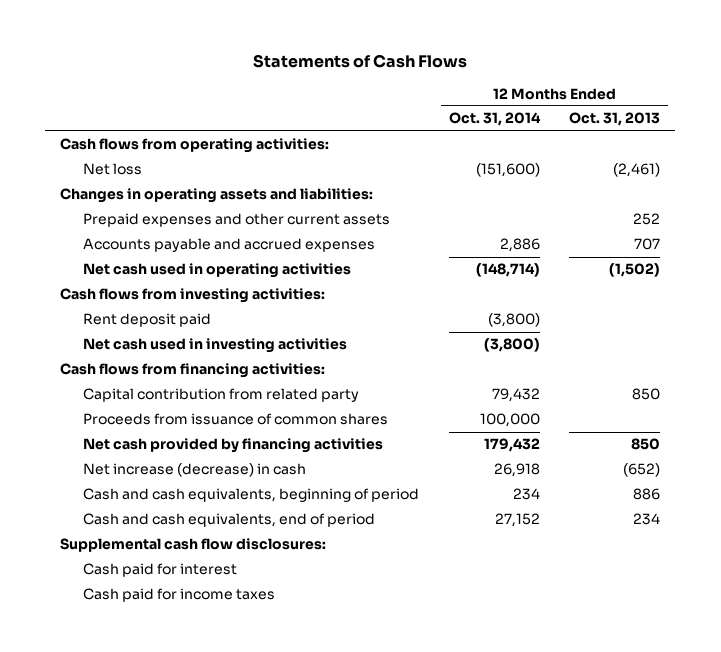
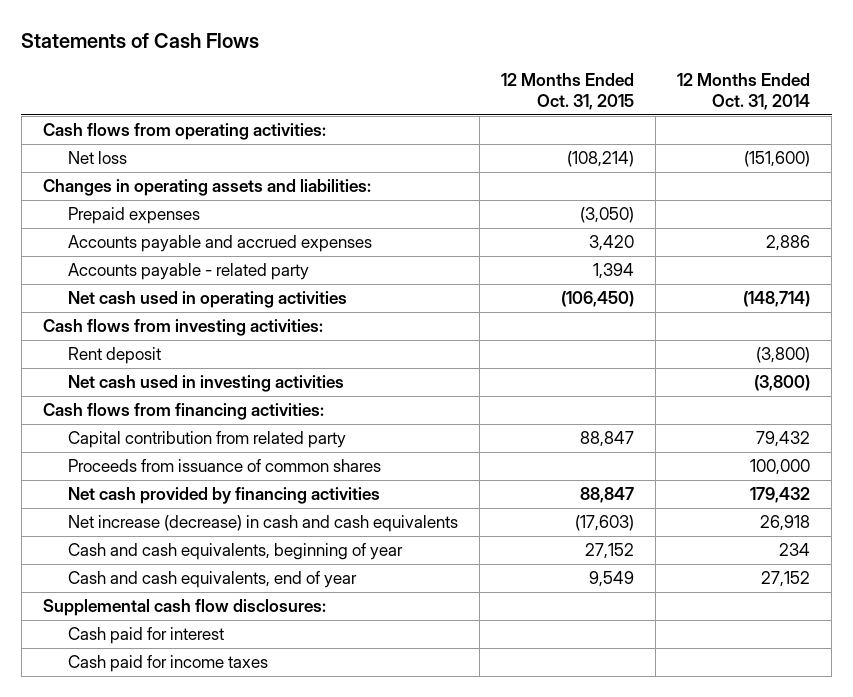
[569,112,661,127] Oct. 31, 2013 -> none
none -> [501,72,635,110] 12 Months Ended Oct. 31, 2015
[82,213,390,228] Prepaid expenses and other current assets -> [68,207,201,225] Prepaid expenses
none -> [68,263,310,281] Accounts payable - related party
[82,313,211,328] Rent deposit paid -> [68,347,162,365] Rent deposit
[82,463,306,478] Net increase (decrease) in cash -> [68,515,459,533] Net increase (decrease) in cash and cash equivalents
[82,488,419,503] Cash and cash equivalents, beginning of period -> [68,543,404,561] Cash and cash equivalents, beginning of year
[82,513,375,528] Cash and cash equivalents, end of period -> [68,571,358,589] Cash and cash equivalents, end of year

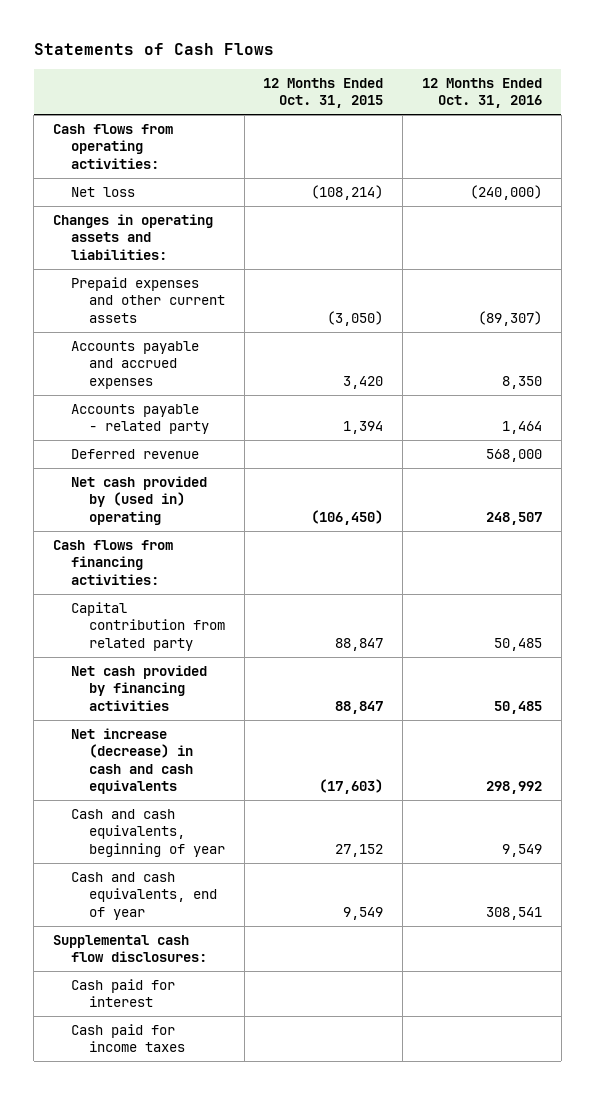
[677,72,811,110] 12 Months Ended Oct. 31, 2014 -> none
none -> [421,77,542,109] 12 Months Ended Oct. 31, 2016
[68,207,201,225] Prepaid expenses -> [70,276,225,323] Prepaid expenses and other current assets
[42,319,323,337] Cash flows from investing activities: -> none
[68,347,162,365] Rent deposit -> none
[68,375,345,393] Net cash used in investing activities -> none
none -> [70,448,199,459] Deferred revenue
[68,291,348,309] Net cash used in operating activities -> [70,475,207,525] Net cash provided by (used in) operating
[68,459,382,473] Proceeds from issuance of common shares -> none

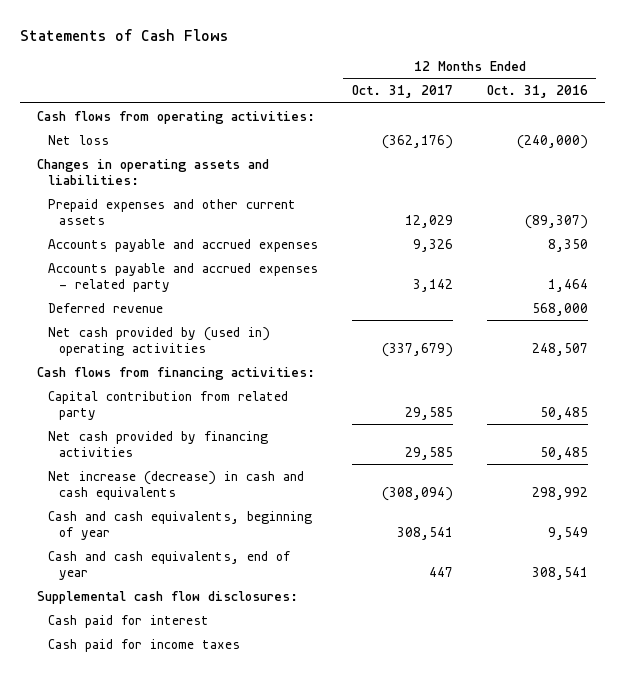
[263,77,384,109] 12 Months Ended Oct. 31, 2015 -> none
none -> [351,85,453,99] Oct. 31, 2017
[70,403,209,435] Accounts payable - related party -> [47,262,318,292] Accounts payable and accrued expenses - related party
[70,475,207,525] Net cash provided by (used in) operating -> [47,326,270,356] Net cash provided by (used in) operating activities

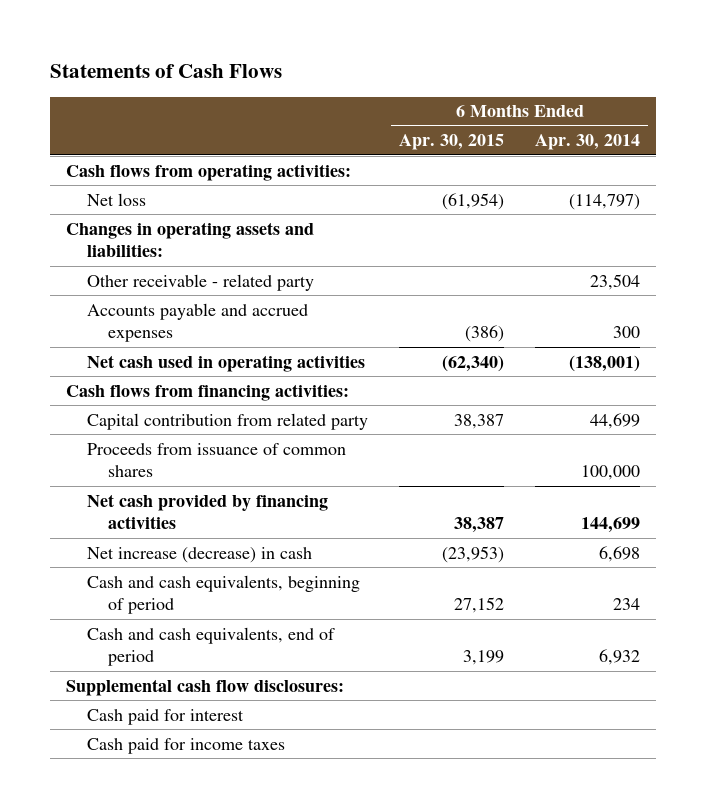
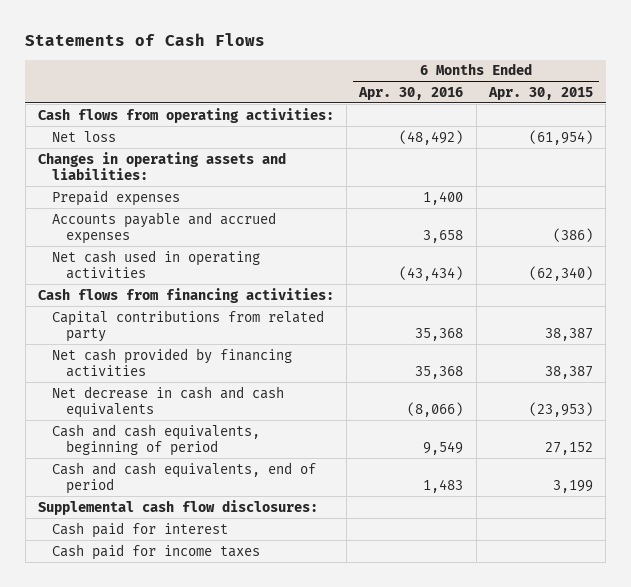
[535,134,641,151] Apr. 30, 2014 -> none
none -> [358,86,464,100] Apr. 30, 2016
[86,273,314,291] Other receivable - related party -> none
none -> [51,189,180,206] Prepaid expenses
[86,442,346,478] Proceeds from issuance of common shares -> none
[86,412,368,430] Capital contribution from related party -> [51,309,324,343] Capital contributions from related party
[86,546,312,563] Net increase (decrease) in cash -> [51,385,284,419] Net decrease in cash and cash equivalents

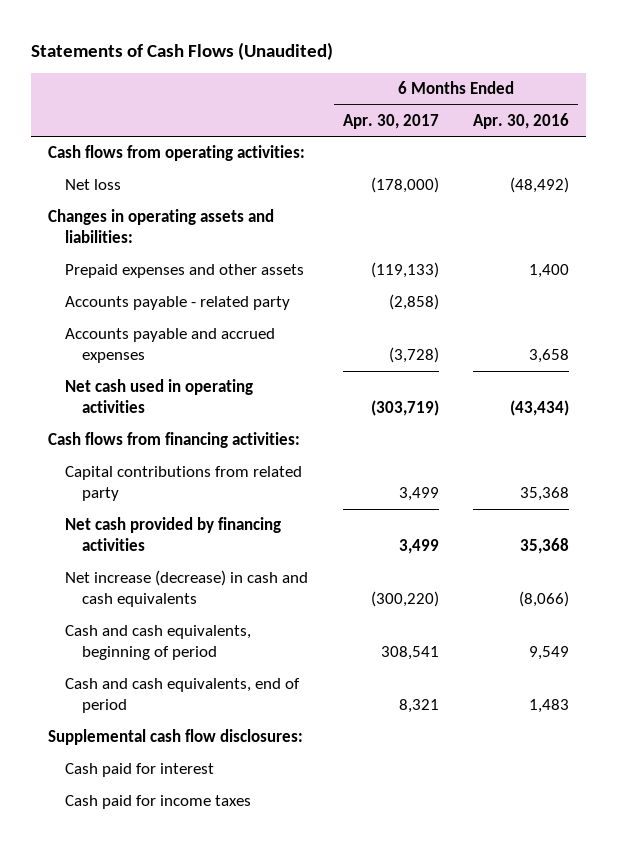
[25,33,266,47] Statements of Cash Flows -> [30,41,333,60] Statements of Cash Flows (Unaudited)
[487,86,593,100] Apr. 30, 2015 -> none
none -> [342,113,439,129] Apr. 30, 2017
[51,189,180,206] Prepaid expenses -> [64,264,304,279] Prepaid expenses and other assets
none -> [64,296,290,311] Accounts payable - related party
[51,385,284,419] Net decrease in cash and cash equivalents -> [64,570,308,608] Net increase (decrease) in cash and cash equivalents

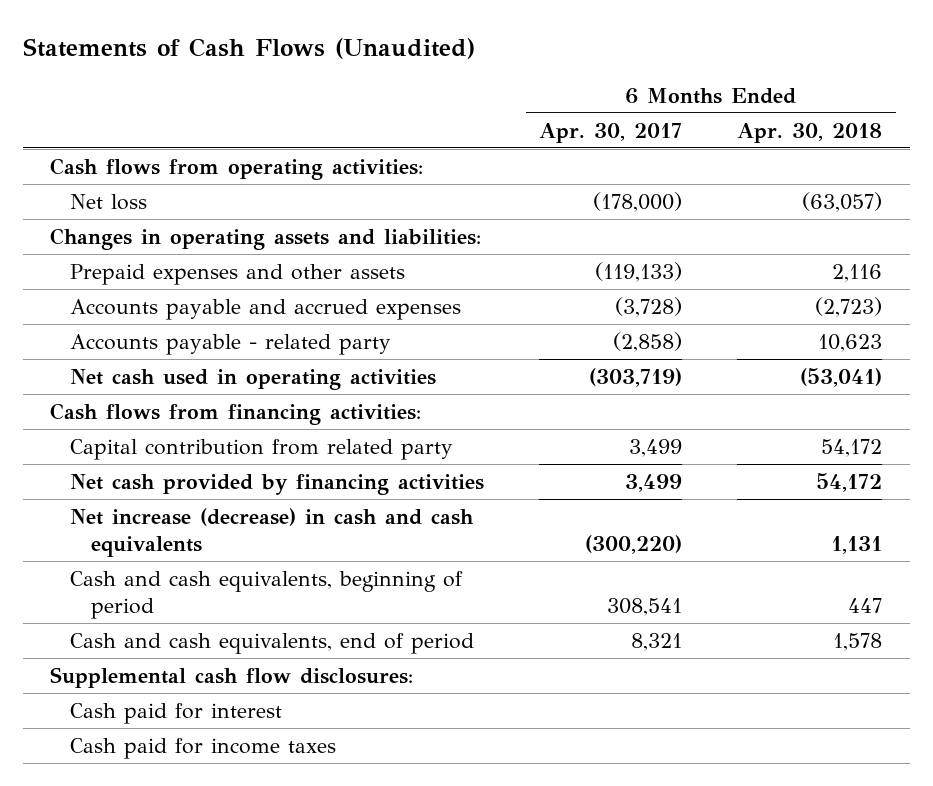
[473,112,570,129] Apr. 30, 2016 -> none
none -> [737,122,883,143] Apr. 30, 2018
[64,296,290,311] Accounts payable - related party -> [70,333,392,355] Accounts payable - related party
[64,466,302,502] Capital contributions from related party -> [70,438,454,460] Capital contribution from related party

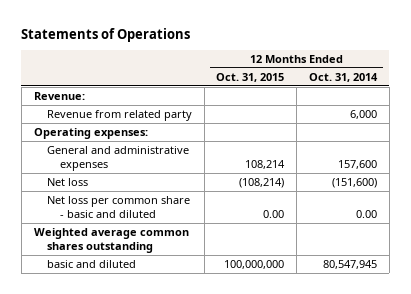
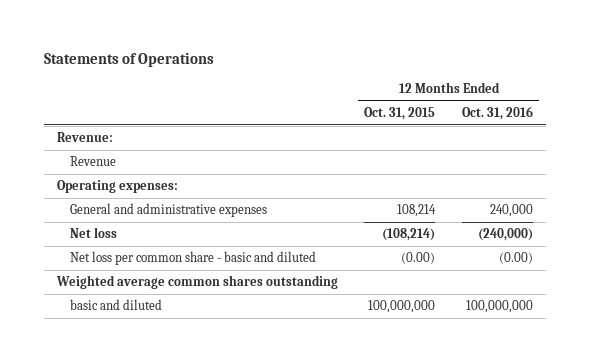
[308,72,378,82] Oct. 31, 2014 -> none
none -> [461,106,533,121] Oct. 31, 2016
[46,109,192,121] Revenue from related party -> [70,156,117,167] Revenue
[263,209,285,218] 0.00 -> [401,252,436,265] (0.00)

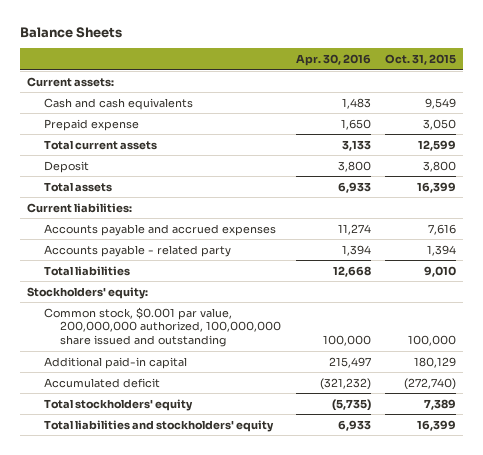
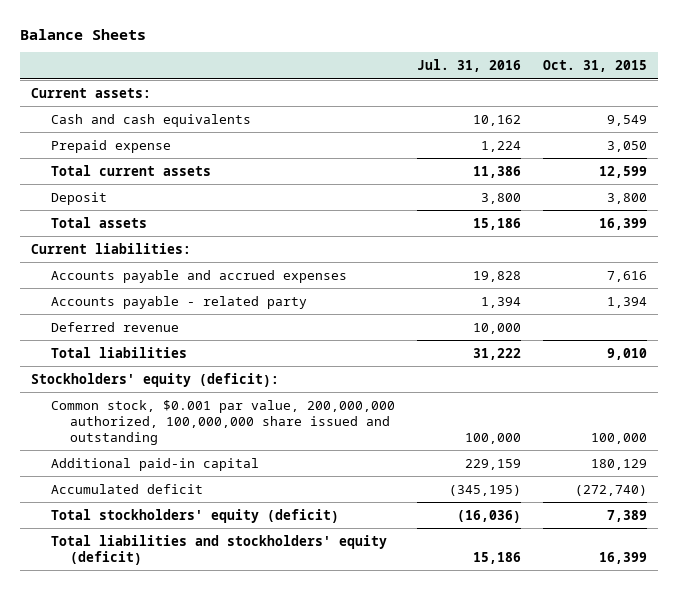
[295,54,371,67] Apr. 30, 2016 -> none
none -> [416,59,521,73] Jul. 31, 2016
none -> [50,321,179,332] Deferred revenue
[27,286,149,299] Stockholders' equity: -> [30,372,279,387] Stockholders' equity (deficit):
[43,398,193,411] Total stockholders' equity -> [50,508,339,523] Total stockholders' equity (deficit)
[43,419,274,432] Total liabilities and stockholders' equity -> [50,534,387,565] Total liabilities and stockholders' equity (deficit)

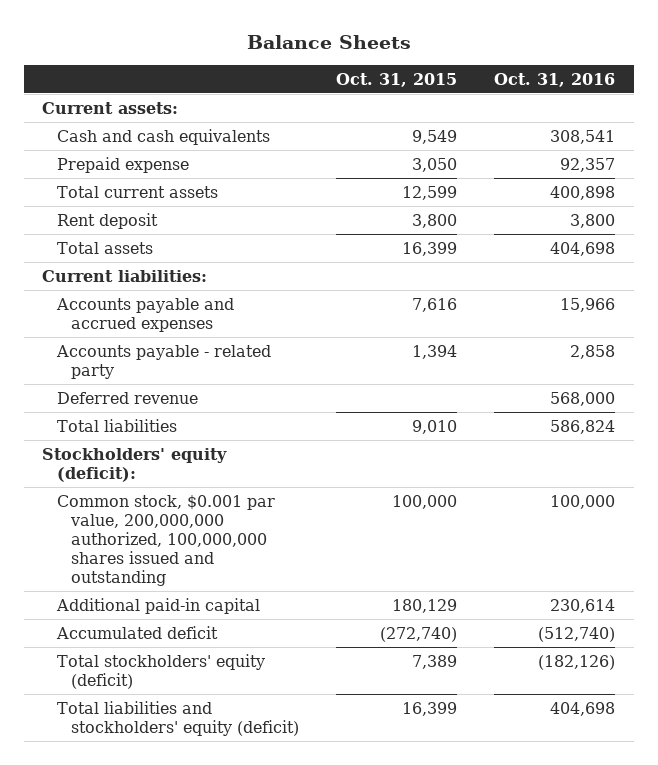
[416,59,521,73] Jul. 31, 2016 -> none
none -> [494,72,616,87] Oct. 31, 2016
[50,191,107,205] Deposit -> [56,212,158,229] Rent deposit
[50,399,395,445] Common stock, $0.001 par value, 200,000,000 authorized, 100,000,000 share issued and outstanding -> [56,494,275,586] Common stock, $0.001 par value, 200,000,000 authorized, 100,000,000 shares issued and outstanding

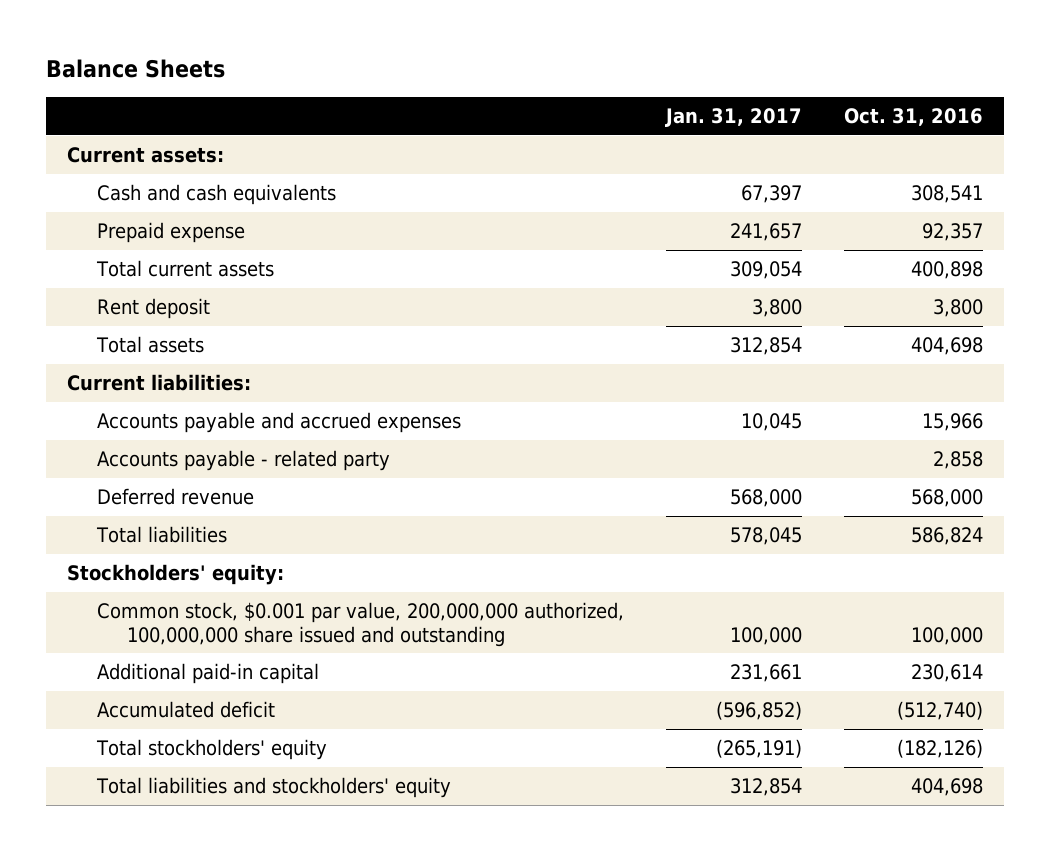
[336,72,458,87] Oct. 31, 2015 -> none
none -> [664,108,802,128] Jan. 31, 2017
[42,447,228,482] Stockholders' equity (deficit): -> [66,564,284,586] Stockholders' equity:
[56,494,275,586] Common stock, $0.001 par value, 200,000,000 authorized, 100,000,000 shares issued and outstanding -> [97,602,625,647] Common stock, $0.001 par value, 200,000,000 authorized, 100,000,000 share issued and outstanding
[56,653,265,689] Total stockholders' equity (deficit) -> [96,739,328,761] Total stockholders' equity
[56,700,300,736] Total liabilities and stockholders' equity (deficit) -> [96,777,452,799] Total liabilities and stockholders' equity

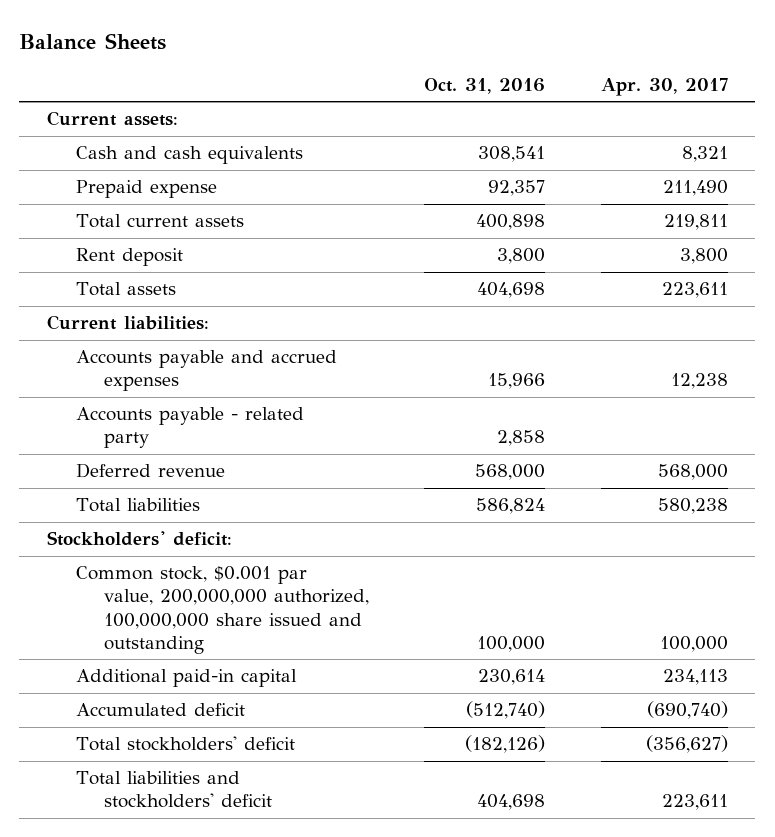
[664,108,802,128] Jan. 31, 2017 -> none
none -> [600,77,728,96] Apr. 30, 2017
[66,564,284,586] Stockholders' equity: -> [46,531,232,547] Stockholders' deficit:
[96,739,328,761] Total stockholders' equity -> [75,736,295,752] Total stockholders' deficit
[96,777,452,799] Total liabilities and stockholders' equity -> [75,771,273,809] Total liabilities and stockholders' deficit

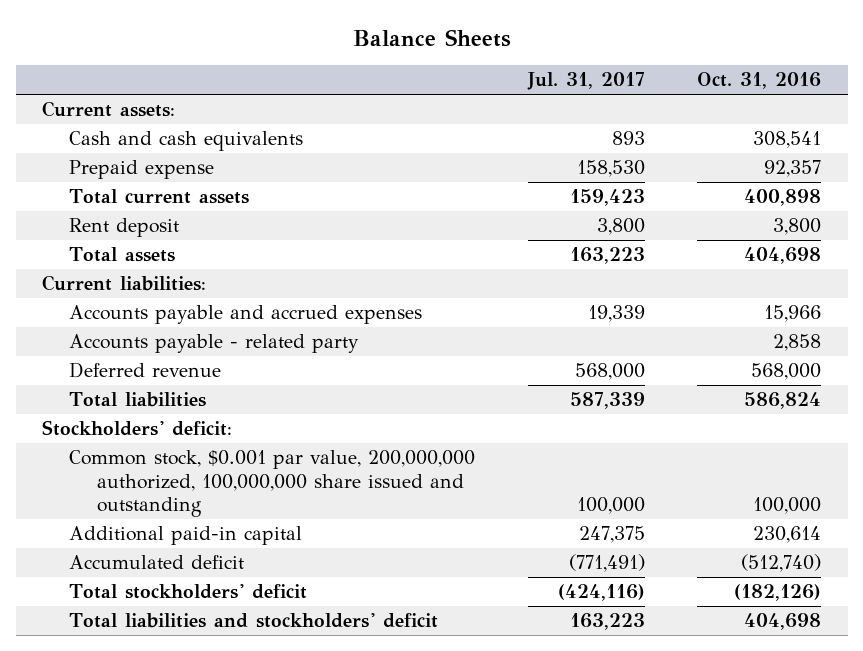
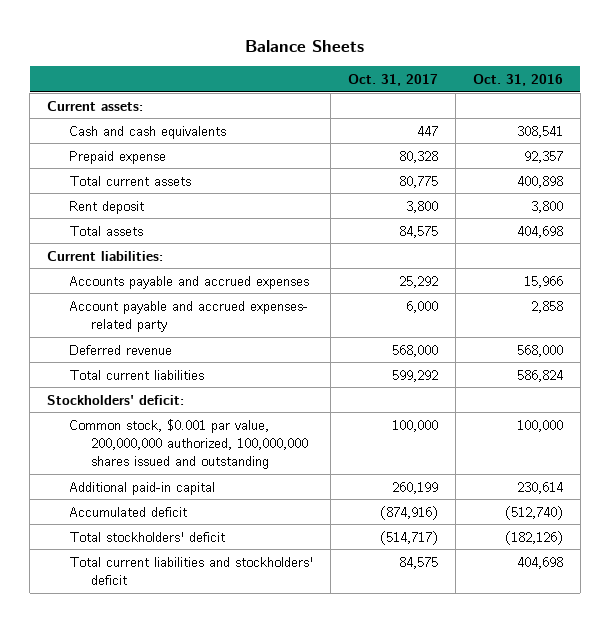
[526,72,645,91] Jul. 31, 2017 -> none
none -> [348,73,439,86] Oct. 31, 2017
[69,334,360,354] Accounts payable - related party -> [69,300,309,332] Account payable and accrued expenses- related party
[69,392,207,408] Total liabilities -> [69,369,205,380] Total current liabilities
[69,450,476,517] Common stock, $0.001 par value, 200,000,000 authorized, 100,000,000 share issued and outstanding -> [69,418,308,470] Common stock, $0.001 par value, 200,000,000 authorized, 100,000,000 shares issued and outstanding
[69,613,439,629] Total liabilities and stockholders' deficit -> [69,556,314,585] Total current liabilities and stockholders' deficit

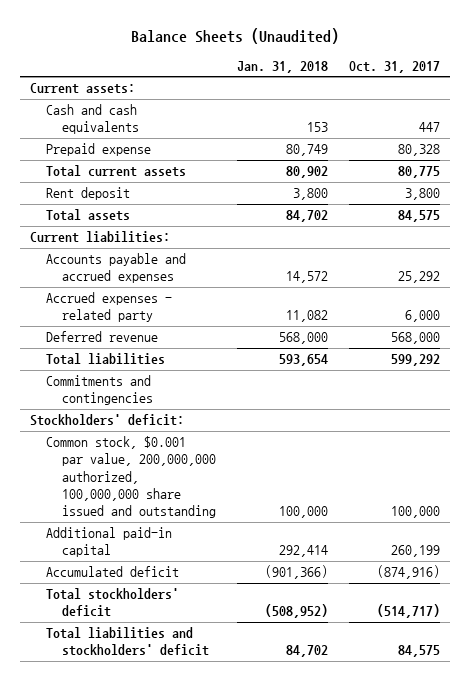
[245,39,365,52] Balance Sheets -> [131,27,340,44] Balance Sheets (Unaudited)
[472,73,563,86] Oct. 31, 2016 -> none
none -> [237,60,329,73] Jan. 31, 2018
[69,300,309,332] Account payable and accrued expenses- related party -> [46,292,173,323] Accrued expenses - related party
[69,369,205,380] Total current liabilities -> [46,353,166,366] Total liabilities
none -> [46,375,154,406] Commitments and contingencies
[69,418,308,470] Common stock, $0.001 par value, 200,000,000 authorized, 100,000,000 shares issued and outstanding -> [46,436,217,519] Common stock, $0.001 par value, 200,000,000 authorized, 100,000,000 share issued and outstanding
[69,556,314,585] Total current liabilities and stockholders' deficit -> [46,627,210,657] Total liabilities and stockholders' deficit

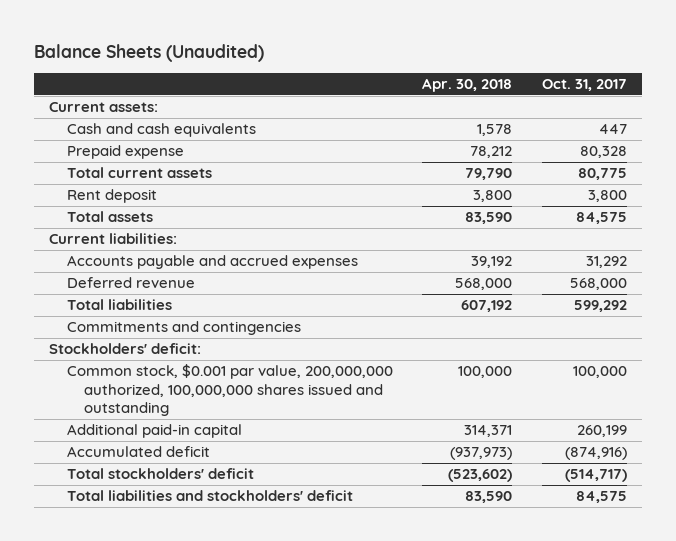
[237,60,329,73] Jan. 31, 2018 -> none
none -> [422,78,513,93] Apr. 30, 2018
[46,292,173,323] Accrued expenses - related party -> none
[398,271,441,284] 25,292 -> [586,256,628,269] 31,292
[46,436,217,519] Common stock, $0.001 par value, 200,000,000 authorized, 100,000,000 share issued and outstanding -> [66,364,393,416] Common stock, $0.001 par value, 200,000,000 authorized, 100,000,000 shares issued and outstanding

